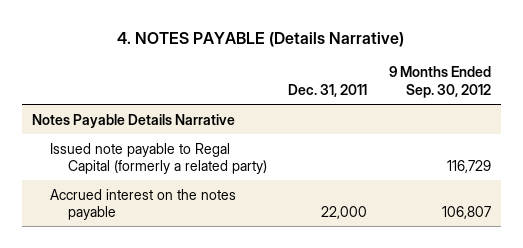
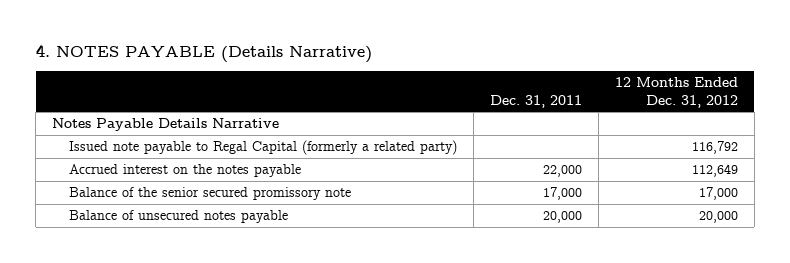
[388,66,491,98] 9 Months Ended Sep. 30, 2012 -> none
none -> [614,77,738,108] 12 Months Ended Dec. 31, 2012
none -> [69,187,352,201] Balance of the senior secured promissory note
none -> [69,210,289,224] Balance of unsecured notes payable

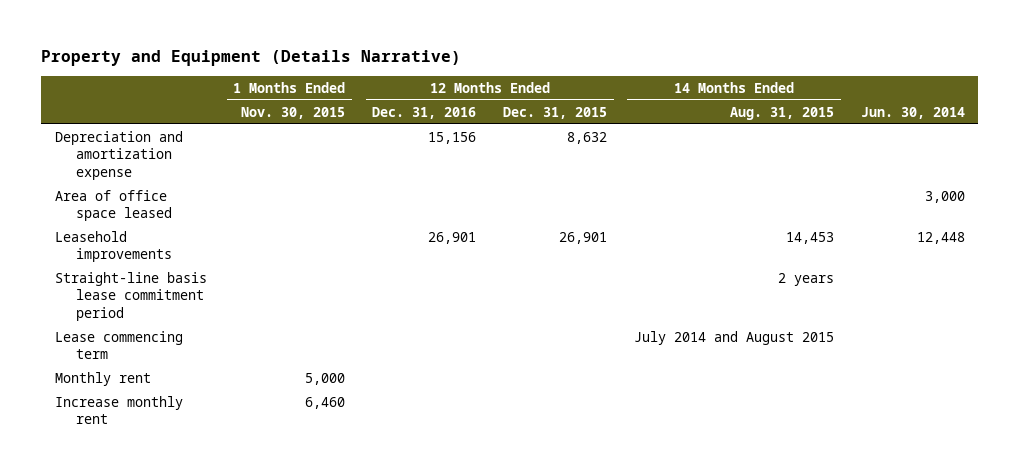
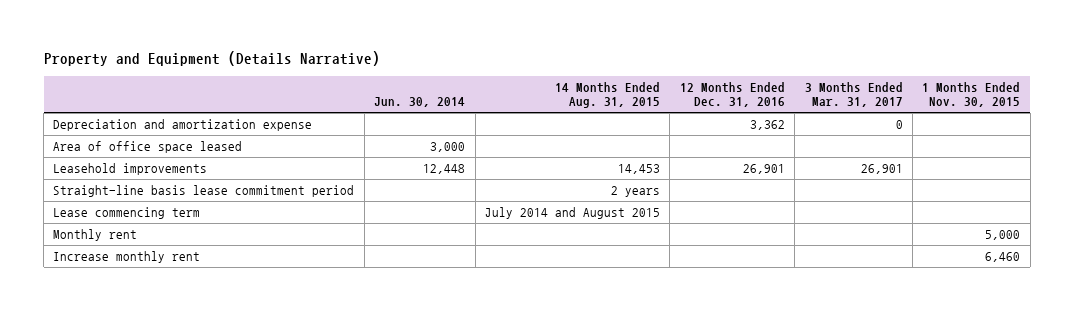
[503,106,608,119] Dec. 31, 2015 -> none
none -> [804,81,903,108] 3 Months Ended Mar. 31, 2017
[428,131,477,144] 15,156 -> [749,120,785,131] 3,362

